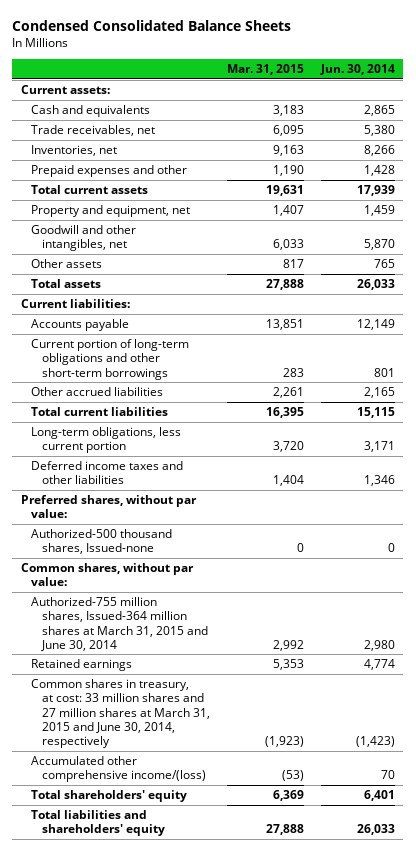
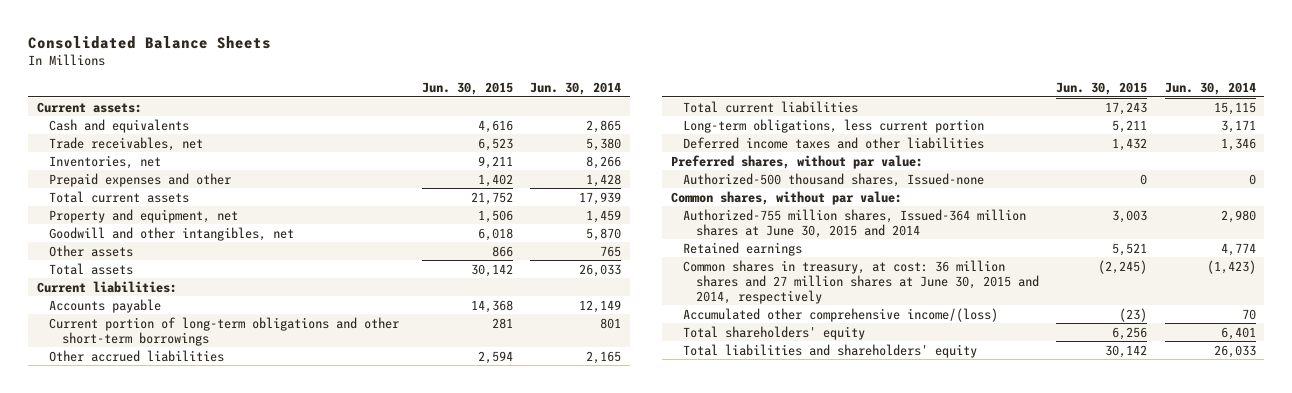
[12,19,292,31] Condensed Consolidated Balance Sheets -> [27,35,271,49] Consolidated Balance Sheets
[226,63,304,75] Mar. 31, 2015 -> none
none -> [422,81,514,95] Jun. 30, 2015
[31,597,209,651] Authorized-755 million shares, Issued-364 million shares at March 31, 2015 and June 30, 2014 -> [683,208,1027,238] Authorized-755 million shares, Issued-364 million shares at June 30, 2015 and 2014
[31,679,211,748] Common shares in treasury, at cost: 33 million shares and 27 million shares at March 31, 2015 and June 30, 2014, respectively -> [683,259,1040,304] Common shares in treasury, at cost: 36 million shares and 27 million shares at June 30, 2015 and 2014, respectively

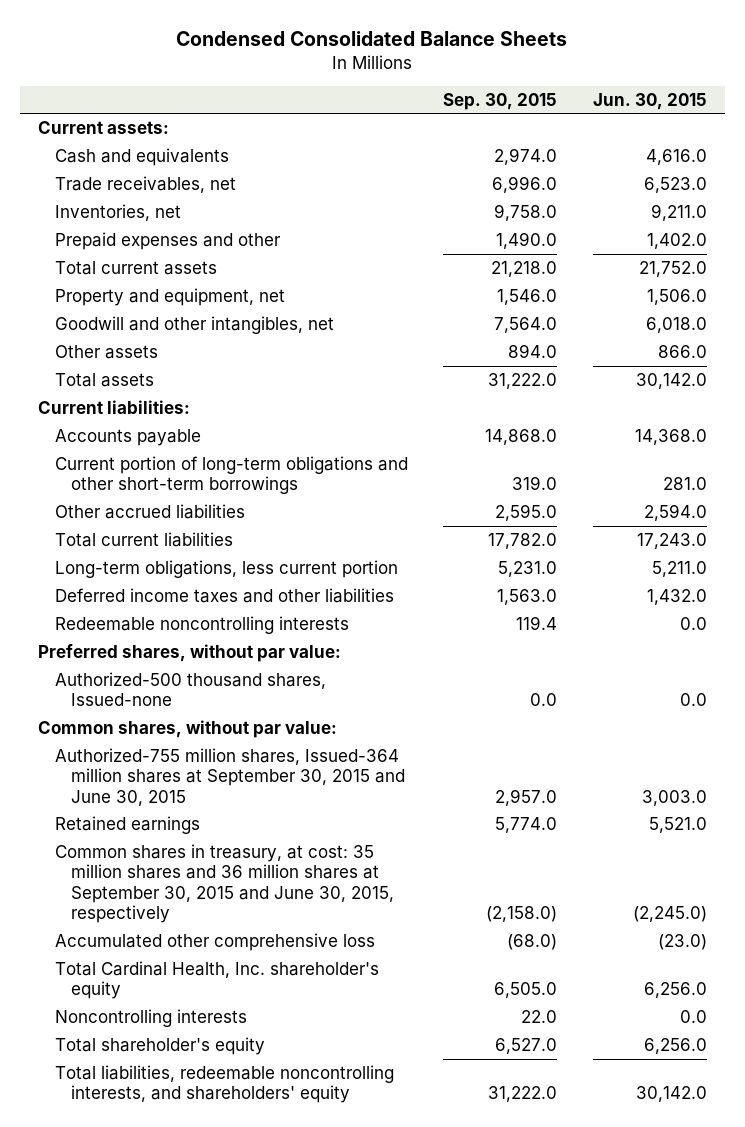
[27,35,271,49] Consolidated Balance Sheets -> [176,31,568,47] Condensed Consolidated Balance Sheets
[530,81,622,95] Jun. 30, 2014 -> none
none -> [443,92,558,110] Sep. 30, 2015
[478,119,514,133] 4,616 -> [645,148,707,165] 4,616.0
[478,137,514,151] 6,523 -> [643,176,707,193] 6,523.0
[478,155,514,169] 9,211 -> [650,203,707,221] 9,211.0
[478,173,514,187] 1,402 -> [646,232,707,249] 1,402.0
[471,191,514,205] 21,752 -> [638,260,707,277] 21,752.0
[478,209,514,223] 1,506 -> [646,288,707,305] 1,506.0
[478,227,514,241] 6,018 -> [645,316,707,333] 6,018.0
[492,245,514,257] 866 -> [657,344,707,358] 866.0
[471,263,514,277] 30,142 -> [635,372,707,389] 30,142.0
[471,299,514,313] 14,368 -> [634,428,707,445] 14,368.0
[492,317,514,329] 281 -> [662,477,707,491] 281.0
[478,350,514,364] 2,594 -> [643,503,707,521] 2,594.0
[1105,101,1148,115] 17,243 -> [636,532,707,549] 17,243.0
[1112,119,1148,133] 5,211 -> [651,560,707,577] 5,211.0
[1112,137,1148,151] 1,432 -> [646,588,707,605] 1,432.0
none -> [54,615,349,634] Redeemable noncontrolling interests
[1140,173,1148,185] 0 -> [679,693,707,707] 0.0
[683,208,1027,238] Authorized-755 million shares, Issued-364 million shares at June 30, 2015 and 2014 -> [54,747,406,806] Authorized-755 million shares, Issued-364 million shares at September 30, 2015 and June 30, 2015
[1112,209,1148,223] 3,003 -> [641,789,707,806] 3,003.0
[1112,242,1148,256] 5,521 -> [648,816,707,833] 5,521.0
[683,259,1040,304] Common shares in treasury, at cost: 36 million shares and 27 million shares at June 30, 2015 and 2014, respectively -> [54,843,395,923] Common shares in treasury, at cost: 35 million shares and 36 million shares at September 30, 2015 and June 30, 2015, respectively
[1098,259,1148,274] (2,245) -> [632,905,707,922] (2,245.0)
[683,307,999,322] Accumulated other comprehensive income/(loss) -> [54,932,375,951] Accumulated other comprehensive loss
[1119,307,1148,322] (23) -> [657,933,707,950] (23.0)
[683,325,866,340] Total shareholders' equity -> [54,960,379,1000] Total Cardinal Health, Inc. shareholder's equity
[1112,326,1148,340] 6,256 -> [643,982,707,999] 6,256.0
none -> [54,1008,247,1027] Noncontrolling interests
none -> [54,1036,265,1055] Total shareholder's equity
[683,343,978,358] Total liabilities and shareholders' equity -> [54,1064,394,1104] Total liabilities, redeemable noncontrolling interests, and shareholders' equity
[1105,344,1148,358] 30,142 -> [635,1086,707,1103] 30,142.0

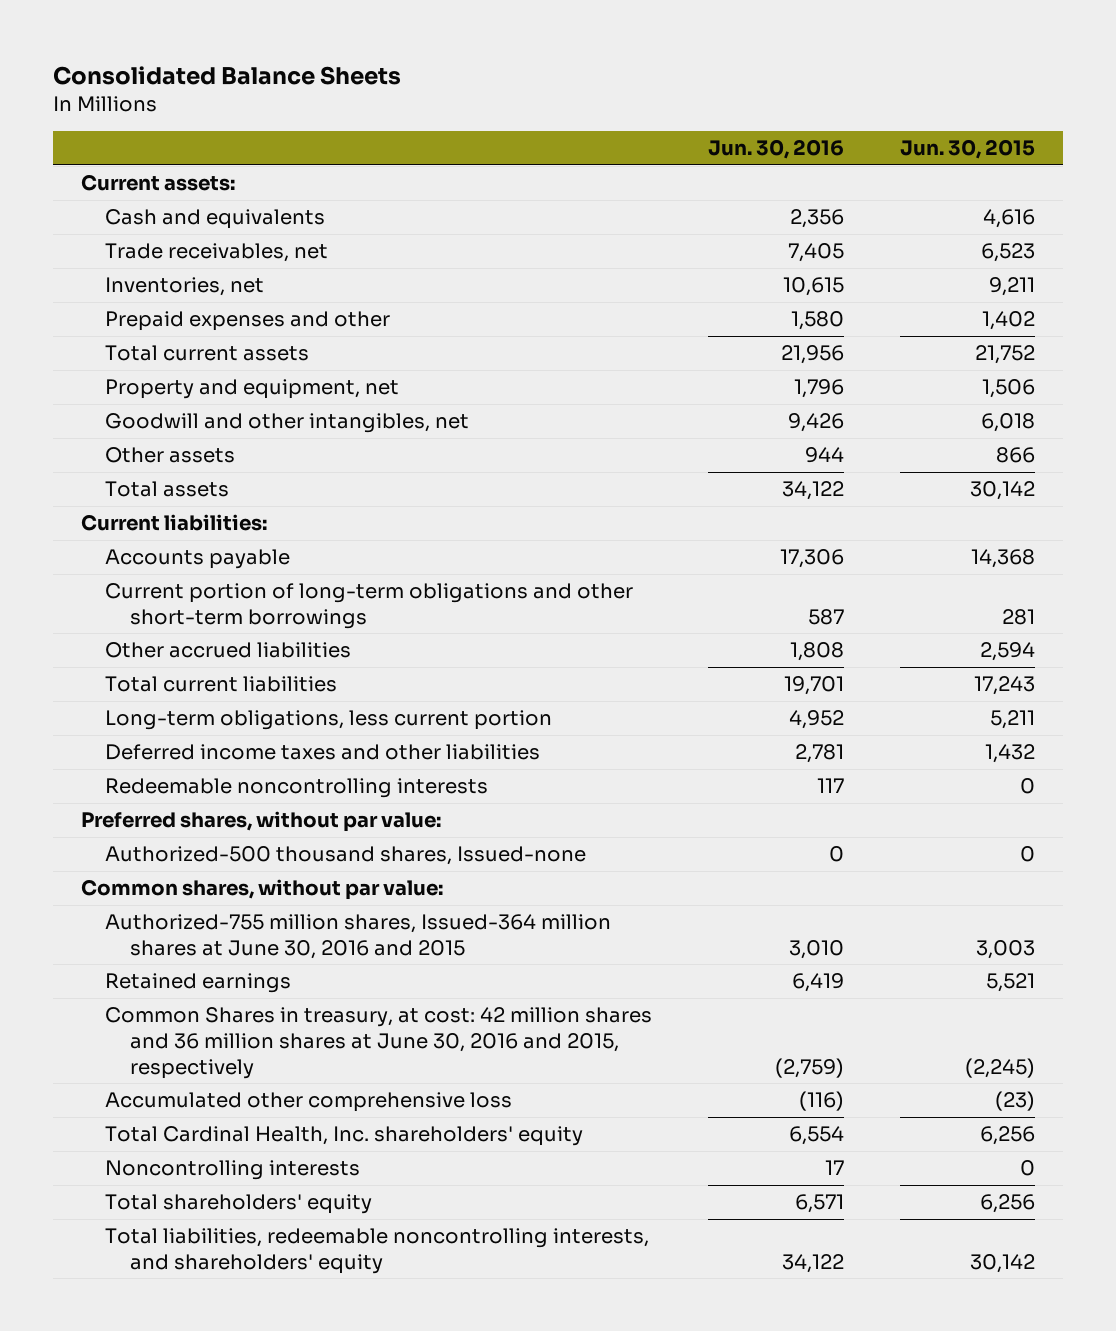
[176,31,568,47] Condensed Consolidated Balance Sheets -> [52,65,401,85] Consolidated Balance Sheets
[443,92,558,110] Sep. 30, 2015 -> none
none -> [708,139,845,160] Jun. 30, 2016
[645,148,707,165] 4,616.0 -> [983,209,1036,229] 4,616
[643,176,707,193] 6,523.0 -> [981,243,1036,263] 6,523
[650,203,707,221] 9,211.0 -> [989,277,1036,297] 9,211
[646,232,707,249] 1,402.0 -> [982,311,1036,331] 1,402
[638,260,707,277] 21,752.0 -> [975,345,1036,365] 21,752
[646,288,707,305] 1,506.0 -> [982,379,1036,399] 1,506
[645,316,707,333] 6,018.0 -> [981,413,1036,433] 6,018
[657,344,707,358] 866.0 -> [996,447,1036,464] 866
[635,372,707,389] 30,142.0 -> [970,481,1036,501] 30,142
[634,428,707,445] 14,368.0 -> [971,549,1036,569] 14,368
[662,477,707,491] 281.0 -> [1002,608,1036,625] 281
[643,503,707,521] 2,594.0 -> [980,642,1036,662] 2,594
[636,532,707,549] 17,243.0 -> [974,676,1036,696] 17,243
[651,560,707,577] 5,211.0 -> [990,710,1036,730] 5,211
[646,588,707,605] 1,432.0 -> [985,744,1036,764] 1,432
[679,616,707,630] 0.0 -> [1020,778,1036,795] 0
[679,693,707,707] 0.0 -> [1020,846,1036,863] 0
[54,747,406,806] Authorized-755 million shares, Issued-364 million shares at September 30, 2015 and June 30, 2015 -> [105,914,612,959] Authorized-755 million shares, Issued-364 million shares at June 30, 2016 and 2015
[641,789,707,806] 3,003.0 -> [976,939,1036,959] 3,003
[648,816,707,833] 5,521.0 -> [986,973,1036,993] 5,521
[54,843,395,923] Common shares in treasury, at cost: 35 million shares and 36 million shares at September 30, 2015 and June 30, 2015, respectively -> [105,1007,653,1079] Common Shares in treasury, at cost: 42 million shares and 36 million shares at June 30, 2016 and 2015, respectively
[632,905,707,922] (2,245.0) -> [965,1057,1036,1078] (2,245)
[657,933,707,950] (23.0) -> [995,1091,1036,1112] (23)
[54,960,379,1000] Total Cardinal Health, Inc. shareholder's equity -> [105,1126,584,1147] Total Cardinal Health, Inc. shareholders' equity
[643,982,707,999] 6,256.0 -> [980,1126,1036,1146] 6,256
[679,1009,707,1023] 0.0 -> [1020,1160,1036,1177] 0
[54,1036,265,1055] Total shareholder's equity -> [105,1194,373,1215] Total shareholders' equity
[643,1037,707,1054] 6,256.0 -> [980,1194,1036,1214] 6,256
[635,1086,707,1103] 30,142.0 -> [970,1253,1036,1273] 30,142

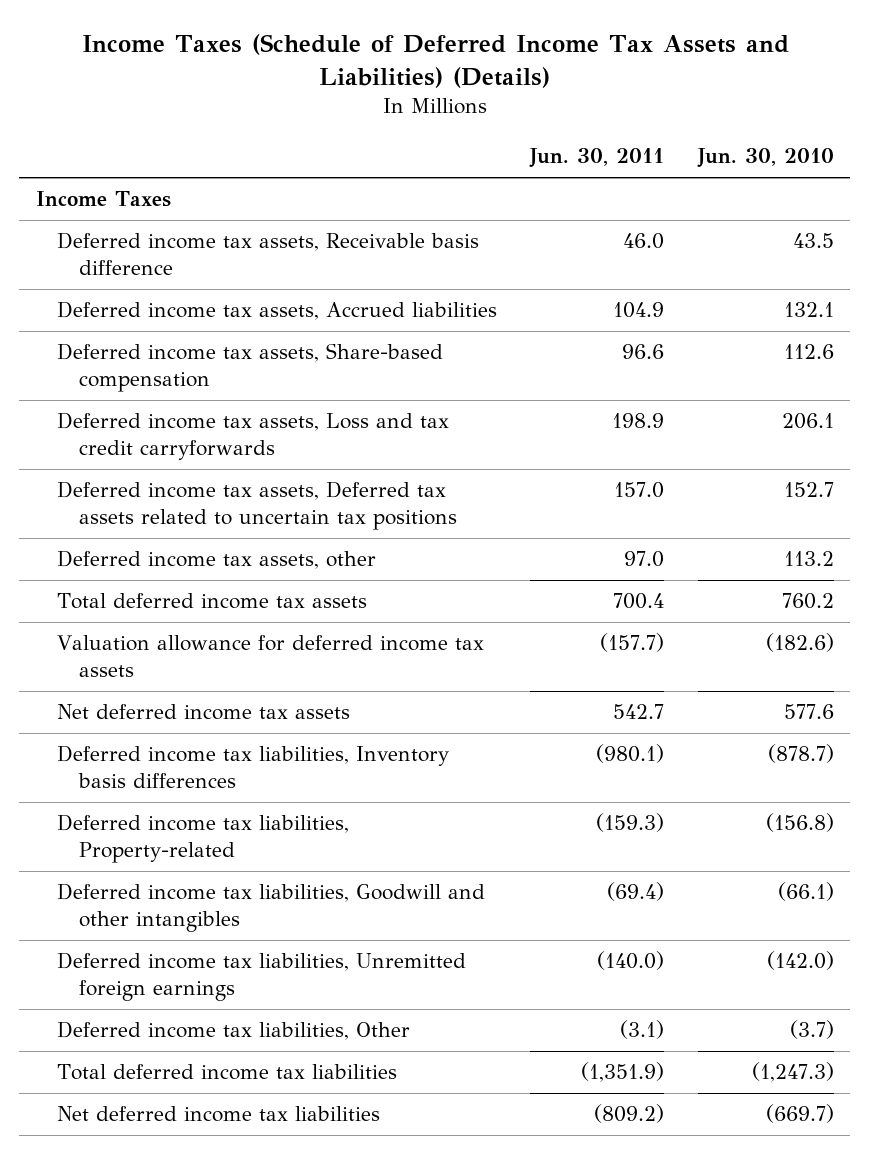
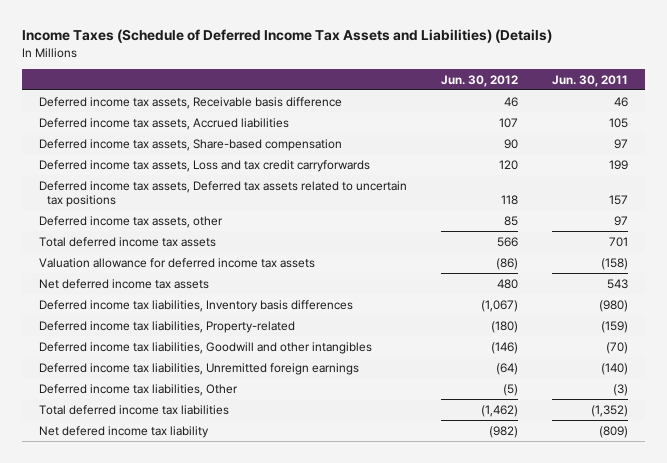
[696,148,834,169] Jun. 30, 2010 -> none
none -> [440,74,518,87] Jun. 30, 2012
[35,191,171,208] Income Taxes -> none
[57,1106,381,1123] Net deferred income tax liabilities -> none
[623,233,665,250] 46.0 -> [613,96,628,107] 46
[613,302,665,319] 104.9 -> [608,117,628,128] 105
[622,344,665,360] 96.6 -> [613,138,628,149] 97
[612,413,665,429] 198.9 -> [608,159,628,170] 199
[614,482,665,499] 157.0 -> [608,195,628,206] 157
[624,551,665,568] 97.0 -> [613,215,628,226] 97
[613,593,665,610] 700.4 -> [608,236,628,247] 701
[600,633,665,653] (157.7) -> [600,257,628,270] (158)
[613,704,665,720] 542.7 -> [606,278,628,289] 543
[596,744,665,764] (980.1) -> [598,299,628,312] (980)
[596,813,665,833] (159.3) -> [600,320,628,333] (159)
[607,882,665,902] (69.4) -> [605,341,628,354] (70)
[597,951,665,971] (140.0) -> [600,362,628,375] (140)
[620,1020,665,1040] (3.1) -> [612,383,628,396] (3)
[581,1062,665,1083] (1,351.9) -> [590,404,628,417] (1,352)
none -> [38,425,209,438] Net defered income tax liability

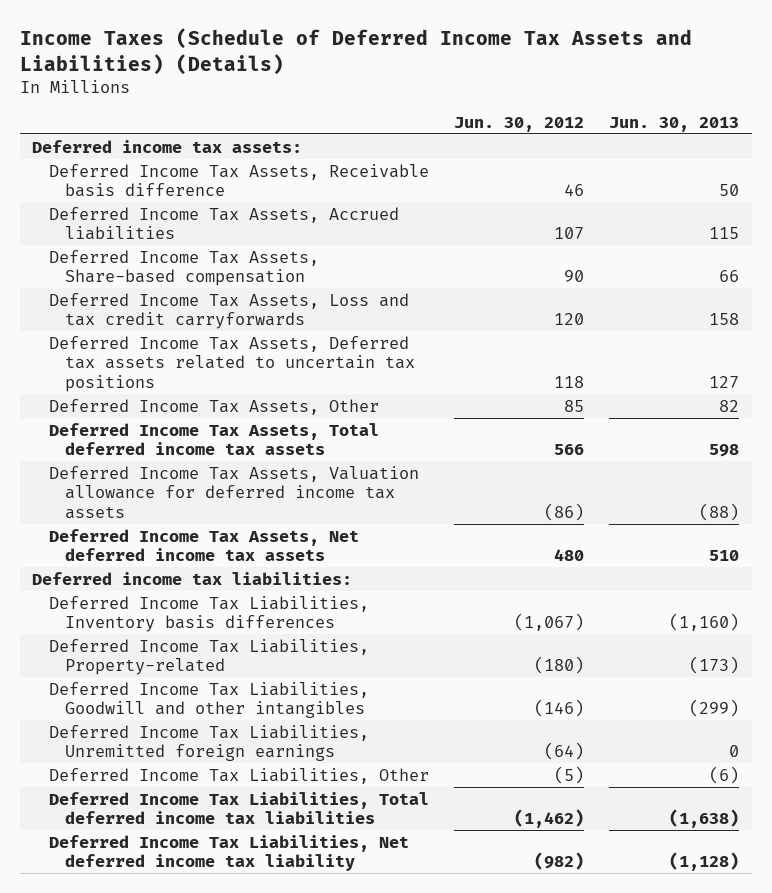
[551,74,628,87] Jun. 30, 2011 -> none
none -> [609,116,740,132] Jun. 30, 2013
none -> [32,139,303,153] Deferred income tax assets:
[38,96,342,109] Deferred income tax assets, Receivable basis difference -> [48,163,429,198] Deferred Income Tax Assets, Receivable basis difference
[38,117,289,130] Deferred income tax assets, Accrued liabilities -> [48,206,399,241] Deferred Income Tax Assets, Accrued liabilities
[38,138,342,151] Deferred income tax assets, Share-based compensation -> [48,249,319,287] Deferred Income Tax Assets, Share-based compensation
[38,159,370,172] Deferred income tax assets, Loss and tax credit carryforwards -> [48,292,409,330] Deferred Income Tax Assets, Loss and tax credit carryforwards
[38,180,407,208] Deferred income tax assets, Deferred tax assets related to uncertain tax positions -> [48,335,416,392] Deferred Income Tax Assets, Deferred tax assets related to uncertain tax positions
[38,215,223,228] Deferred income tax assets, other -> [48,398,379,415] Deferred Income Tax Assets, Other
[38,236,216,247] Total deferred income tax assets -> [48,422,379,456] Deferred Income Tax Assets, Total deferred income tax assets
[38,257,315,268] Valuation allowance for deferred income tax assets -> [48,465,419,519] Deferred Income Tax Assets, Valuation allowance for deferred income tax assets
[38,278,209,289] Net deferred income tax assets -> [48,528,359,562] Deferred Income Tax Assets, Net deferred income tax assets
none -> [32,571,353,585] Deferred income tax liabilities:
[38,299,353,312] Deferred income tax liabilities, Inventory basis differences -> [48,595,369,633] Deferred Income Tax Liabilities, Inventory basis differences
[38,320,295,333] Deferred income tax liabilities, Property-related -> [48,638,369,676] Deferred Income Tax Liabilities, Property-related
[38,341,372,354] Deferred income tax liabilities, Goodwill and other intangibles -> [48,681,369,719] Deferred Income Tax Liabilities, Goodwill and other intangibles
[38,362,359,375] Deferred income tax liabilities, Unremitted foreign earnings -> [48,724,369,762] Deferred Income Tax Liabilities, Unremitted foreign earnings
[38,383,238,396] Deferred income tax liabilities, Other -> [48,767,429,784] Deferred Income Tax Liabilities, Other
[38,404,229,415] Total deferred income tax liabilities -> [48,791,429,825] Deferred Income Tax Liabilities, Total deferred income tax liabilities
[38,425,209,438] Net defered income tax liability -> [48,834,409,872] Deferred Income Tax Liabilities, Net deferred income tax liability

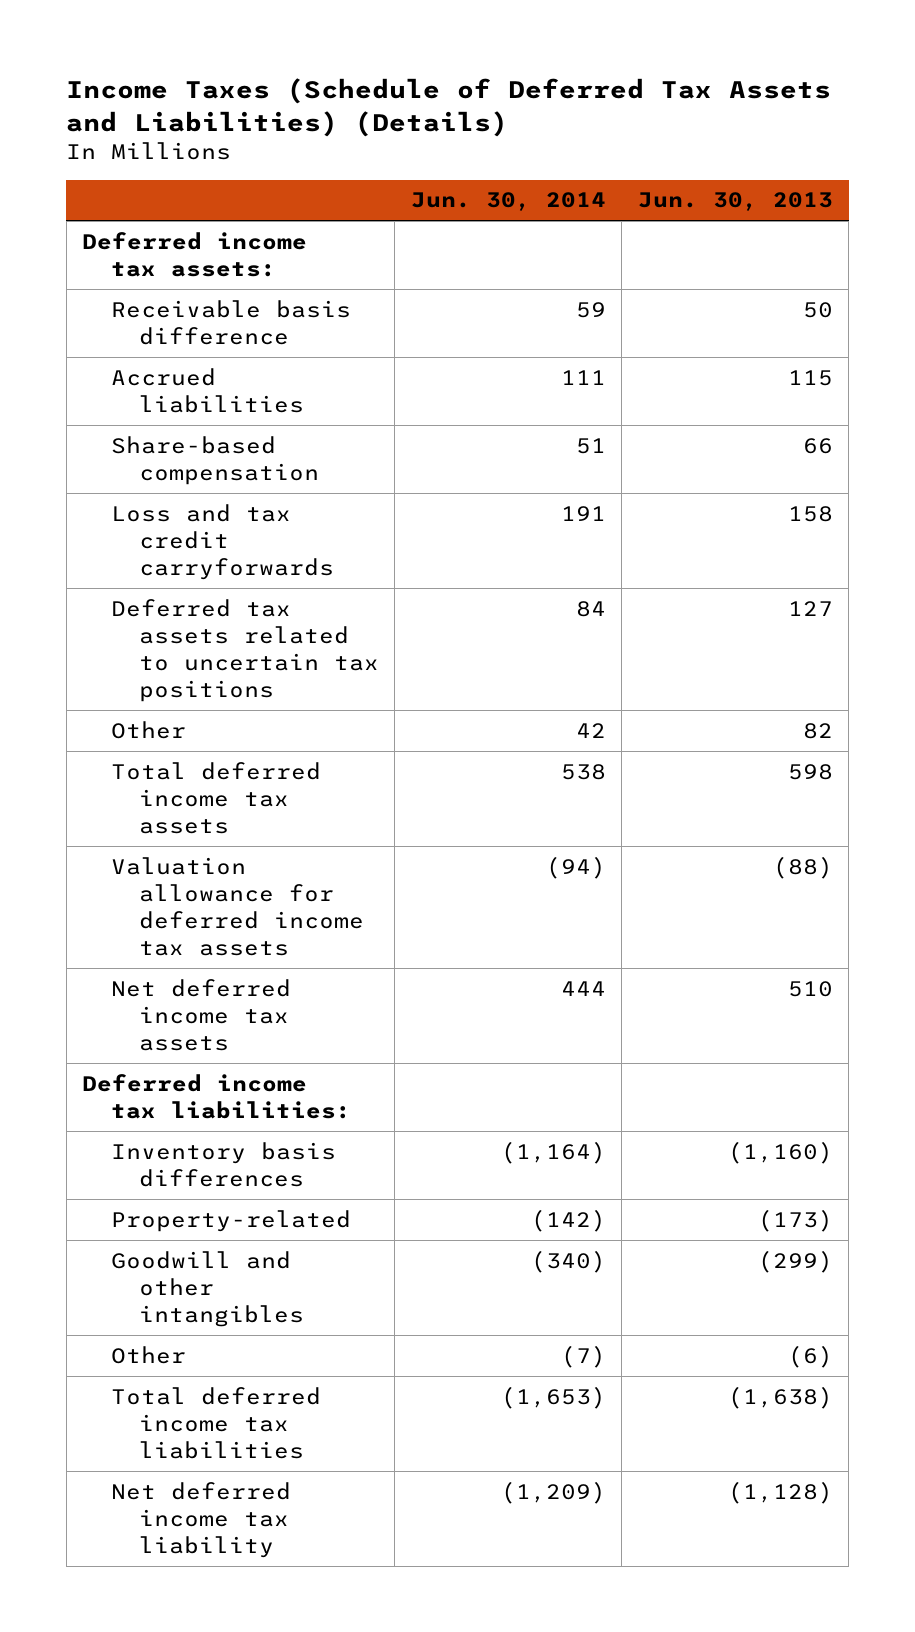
[19,28,692,76] Income Taxes (Schedule of Deferred Income Tax Assets and Liabilities) (Details) -> [66,78,832,137] Income Taxes (Schedule of Deferred Tax Assets and Liabilities) (Details)
[453,116,584,132] Jun. 30, 2012 -> none
none -> [410,192,606,212] Jun. 30, 2014
[48,163,429,198] Deferred Income Tax Assets, Receivable basis difference -> [110,299,351,345] Receivable basis difference
[48,206,399,241] Deferred Income Tax Assets, Accrued liabilities -> [110,367,304,413] Accrued liabilities
[48,249,319,287] Deferred Income Tax Assets, Share-based compensation -> [110,435,319,485] Share-based compensation
[48,292,409,330] Deferred Income Tax Assets, Loss and tax credit carryforwards -> [110,503,334,580] Loss and tax credit carryforwards
[48,335,416,392] Deferred Income Tax Assets, Deferred tax assets related to uncertain tax positions -> [110,598,379,702] Deferred tax assets related to uncertain tax positions
[48,398,379,415] Deferred Income Tax Assets, Other -> [110,720,186,739] Other
[48,422,379,456] Deferred Income Tax Assets, Total deferred income tax assets -> [110,761,321,834] Total deferred income tax assets
[48,465,419,519] Deferred Income Tax Assets, Valuation allowance for deferred income tax assets -> [110,856,364,956] Valuation allowance for deferred income tax assets
[48,528,359,562] Deferred Income Tax Assets, Net deferred income tax assets -> [110,978,291,1051] Net deferred income tax assets
[48,724,369,762] Deferred Income Tax Liabilities, Unremitted foreign earnings -> none
[48,595,369,633] Deferred Income Tax Liabilities, Inventory basis differences -> [110,1141,336,1187] Inventory basis differences
[48,638,369,676] Deferred Income Tax Liabilities, Property-related -> [110,1209,351,1232] Property-related
[48,681,369,719] Deferred Income Tax Liabilities, Goodwill and other intangibles -> [110,1250,304,1327] Goodwill and other intangibles
[48,767,429,784] Deferred Income Tax Liabilities, Other -> [110,1345,186,1364] Other
[48,791,429,825] Deferred Income Tax Liabilities, Total deferred income tax liabilities -> [110,1386,321,1459] Total deferred income tax liabilities
[48,834,409,872] Deferred Income Tax Liabilities, Net deferred income tax liability -> [110,1481,291,1558] Net deferred income tax liability

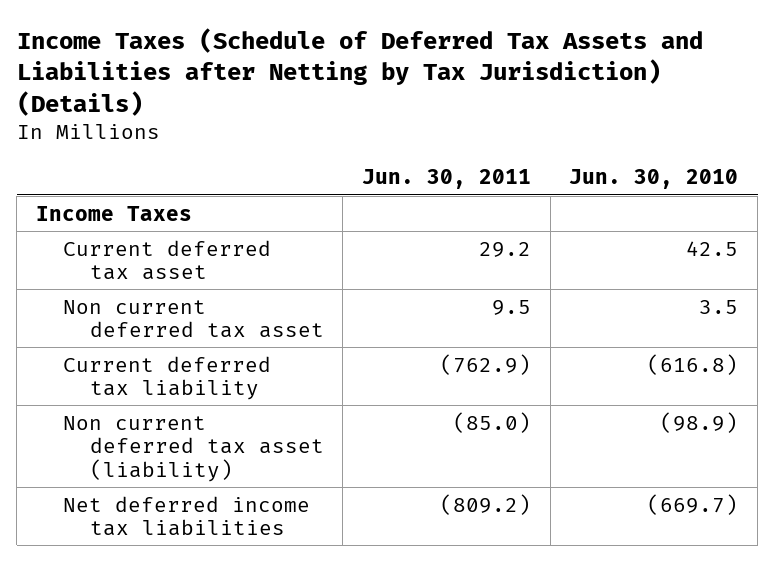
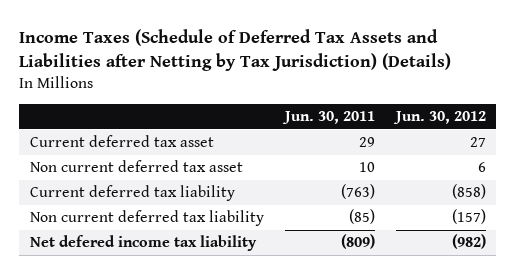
[569,169,739,190] Jun. 30, 2010 -> none
none -> [392,111,486,125] Jun. 30, 2012
[36,205,193,221] Income Taxes -> none
[62,495,310,537] Net deferred income tax liabilities -> none
[479,241,532,257] 29.2 -> [358,137,375,148] 29
[492,299,532,315] 9.5 -> [358,162,375,173] 10
[440,353,532,375] (762.9) -> [340,184,375,200] (763)
[62,415,324,482] Non current deferred tax asset (liability) -> [29,210,264,227] Non current deferred tax liability
[453,411,532,433] (85.0) -> [348,209,375,225] (85)
none -> [29,235,257,252] Net defered income tax liability

